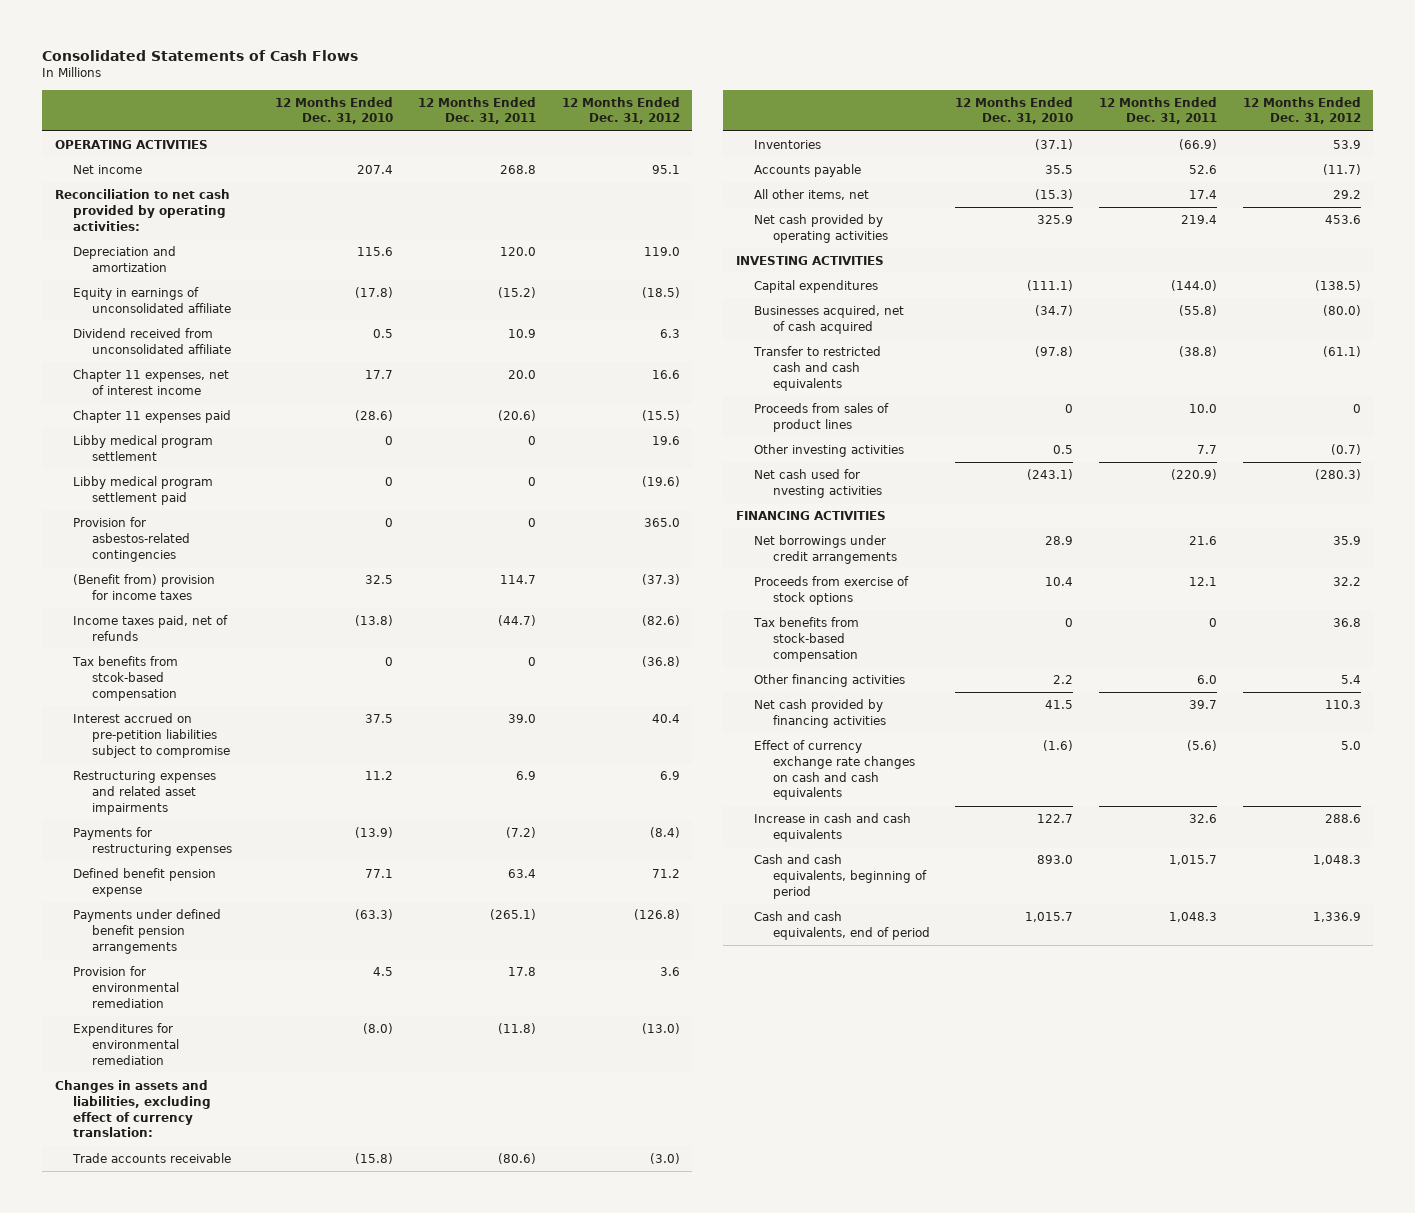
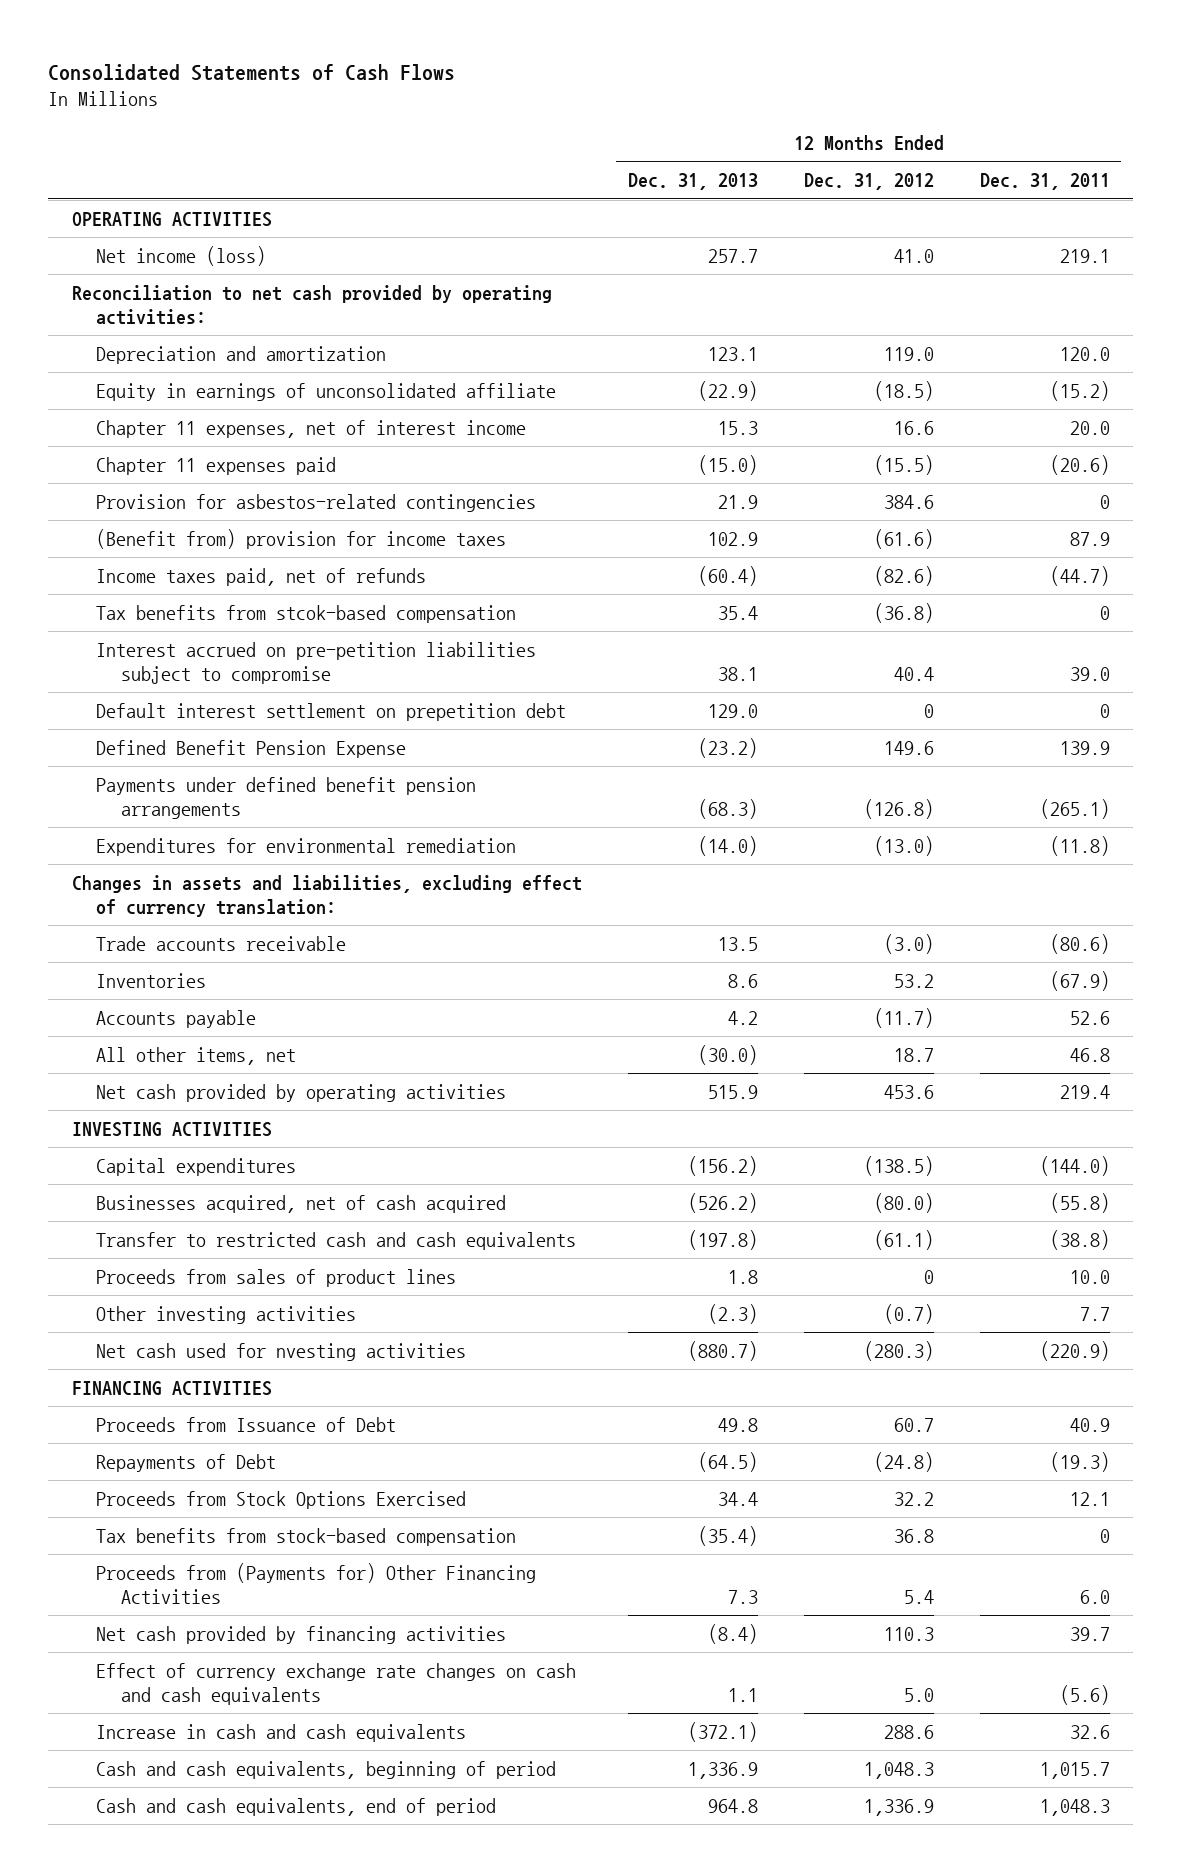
[274,96,393,125] 12 Months Ended Dec. 31, 2010 -> none
none -> [627,173,758,191] Dec. 31, 2013
[73,165,143,175] Net income -> [96,245,267,266] Net income (loss)
[500,165,537,175] 268.8 -> [1059,248,1110,263] 219.1
[651,165,680,175] 95.1 -> [893,248,934,263] 41.0
[73,328,231,354] Dividend received from unconsolidated affiliate -> none
[73,435,214,461] Libby medical program settlement -> none
[73,476,214,505] Libby medical program settlement paid -> none
[643,518,680,528] 365.0 -> [883,494,934,509] 384.6
[500,575,537,585] 114.7 -> [1069,531,1110,546] 87.9
[641,574,680,586] (37.3) -> [873,528,934,549] (61.6)
[73,771,217,815] Restructuring expenses and related asset impairments -> none
[73,827,232,856] Payments for restructuring expenses -> none
none -> [96,702,567,721] Default interest settlement on prepetition debt
[73,868,217,897] Defined benefit pension expense -> [96,739,407,758] Defined Benefit Pension Expense
[508,869,537,879] 63.4 -> [1059,740,1110,755] 139.9
[651,869,680,879] 71.2 -> [883,740,934,755] 149.6
[73,966,179,1008] Provision for environmental remediation -> none
[1178,139,1217,151] (66.9) -> [1049,970,1110,991] (67.9)
[1332,140,1361,150] 53.9 -> [893,973,934,988] 53.2
[1188,190,1217,200] 17.4 -> [1069,1047,1110,1062] 46.8
[1332,190,1361,200] 29.2 -> [893,1047,934,1062] 18.7
[754,535,897,564] Net borrowings under credit arrangements -> none
none -> [96,1416,397,1432] Proceeds from Issuance of Debt
none -> [96,1453,277,1472] Repayments of Debt
[754,576,910,605] Proceeds from exercise of stock options -> [96,1490,467,1509] Proceeds from Stock Options Exercised
[754,674,906,688] Other financing activities -> [96,1562,537,1604] Proceeds from (Payments for) Other Financing Activities

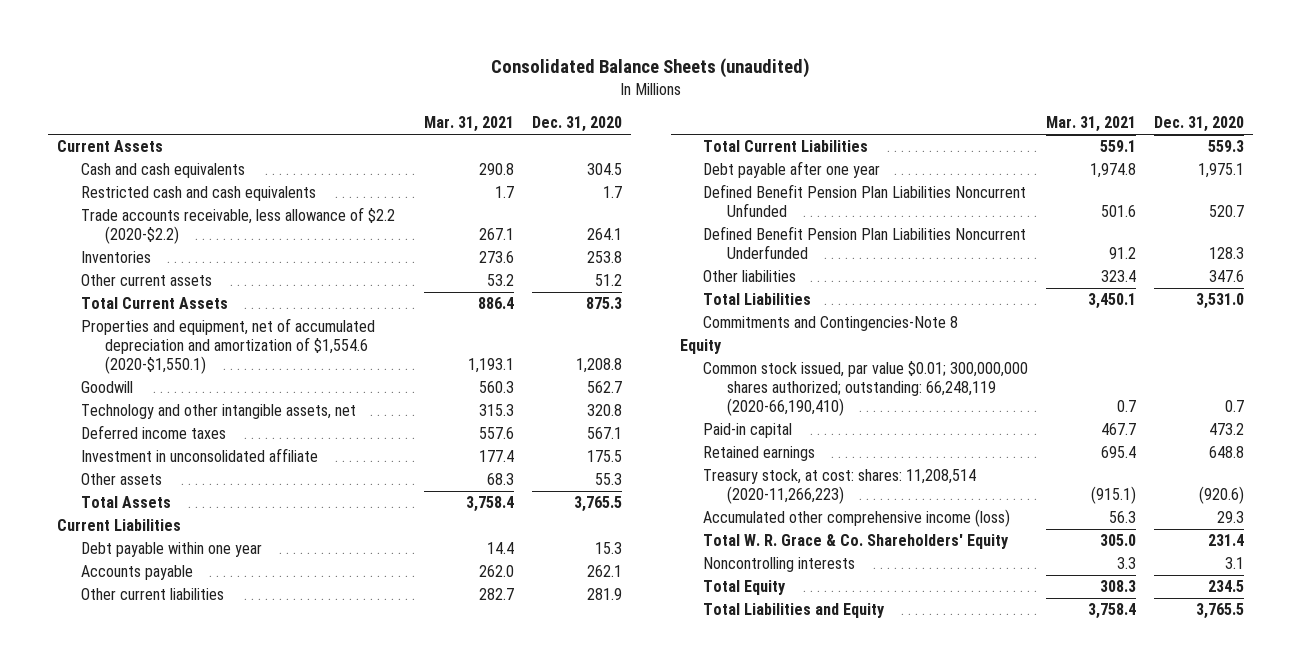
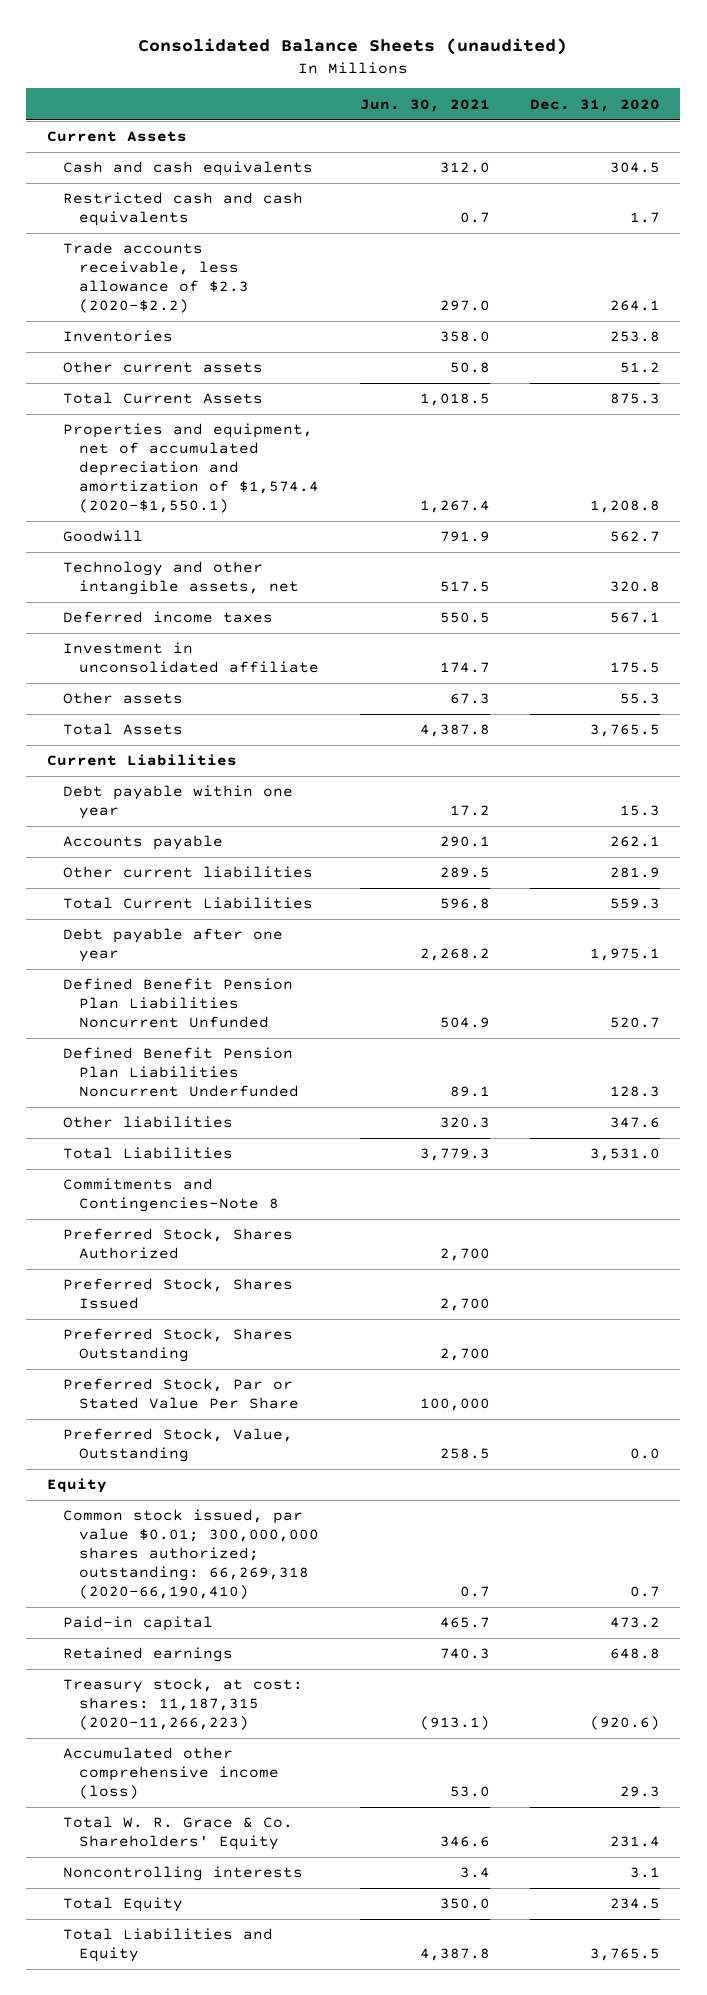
[423,116,514,133] Mar. 31, 2021 -> none
none -> [359,98,490,112] Jun. 30, 2021
[80,207,395,245] Trade accounts receivable, less allowance of $2.2 (2020-$2.2) -> [63,242,250,313] Trade accounts receivable, less allowance of $2.3 (2020-$2.2)
[80,318,375,375] Properties and equipment, net of accumulated depreciation and amortization of $1,554.6 (2020-$1,550.1) -> [63,423,320,513] Properties and equipment, net of accumulated depreciation and amortization of $1,574.4 (2020-$1,550.1)
none -> [63,1228,294,1260] Preferred Stock, Shares Authorized
none -> [63,1278,294,1310] Preferred Stock, Shares Issued
none -> [63,1328,294,1363] Preferred Stock, Shares Outstanding
none -> [63,1378,300,1410] Preferred Stock, Par or Stated Value Per Share
none -> [63,1428,294,1463] Preferred Stock, Value, Outstanding
[703,361,1029,417] Common stock issued, par value $0.01; 300,000,000 shares authorized; outstanding: 66,248,119 (2020-66,190,410) -> [63,1509,320,1599] Common stock issued, par value $0.01; 300,000,000 shares authorized; outstanding: 66,269,318 (2020-66,190,410)
[703,469,977,505] Treasury stock, at cost: shares: 11,208,514 (2020-11,266,223) -> [63,1678,304,1731] Treasury stock, at cost: shares: 11,187,315 (2020-11,266,223)

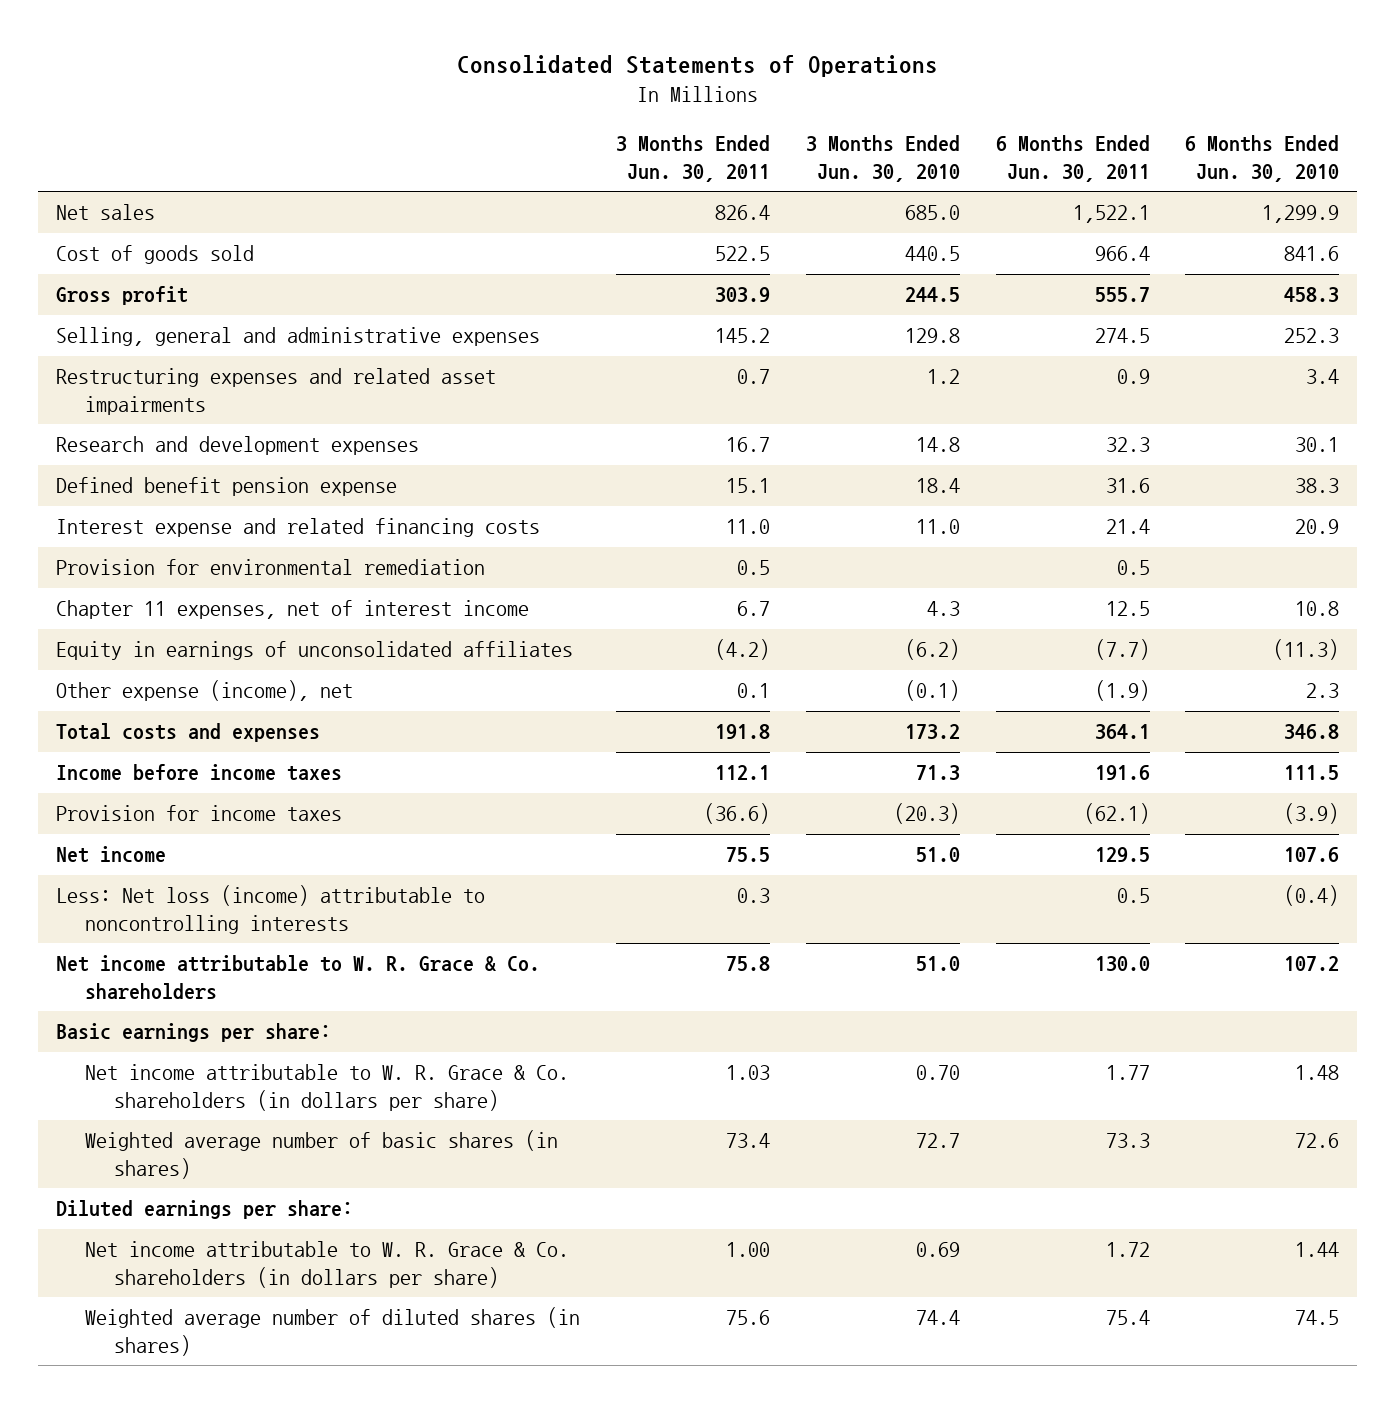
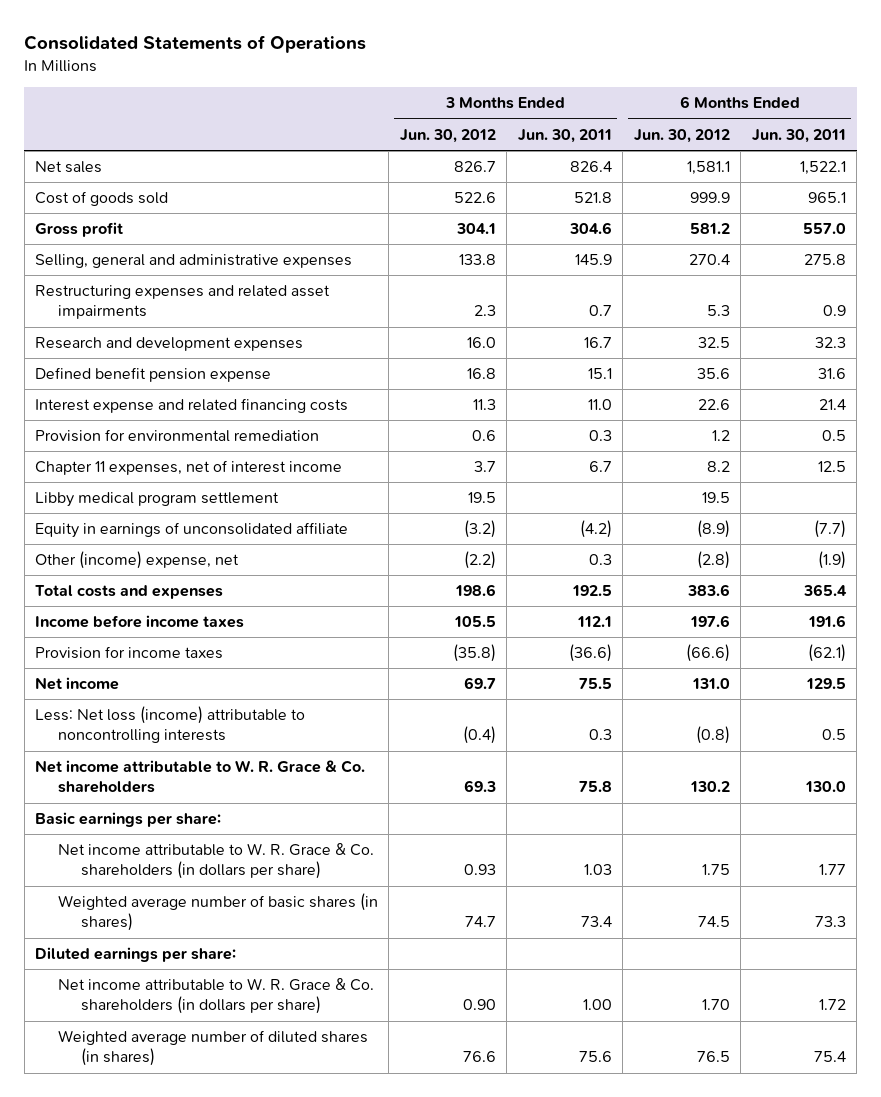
[805,135,960,182] 3 Months Ended Jun. 30, 2010 -> none
[1185,135,1340,182] 6 Months Ended Jun. 30, 2010 -> none
none -> [399,128,496,143] Jun. 30, 2012
none -> [633,128,730,143] Jun. 30, 2012
[714,246,770,262] 522.5 -> [573,192,612,204] 521.8
[1094,246,1150,262] 966.4 -> [807,192,846,204] 965.1
[714,287,770,303] 303.9 -> [568,222,612,235] 304.6
[1094,287,1150,303] 555.7 -> [802,223,846,235] 557.0
[714,328,770,344] 145.2 -> [574,254,612,266] 145.9
[1094,328,1150,344] 274.5 -> [803,254,846,266] 275.8
[736,560,770,576] 0.5 -> [588,430,612,442] 0.3
none -> [35,492,280,508] Libby medical program settlement
[56,641,574,661] Equity in earnings of unconsolidated affiliates -> [35,522,349,539] Equity in earnings of unconsolidated affiliate
[56,680,354,702] Other expense (income), net -> [35,551,240,570] Other (income) expense, net
[736,683,770,699] 0.1 -> [588,554,612,566] 0.3
[714,724,770,740] 191.8 -> [571,585,612,597] 192.5
[1094,724,1150,740] 364.1 -> [802,584,847,597] 365.4

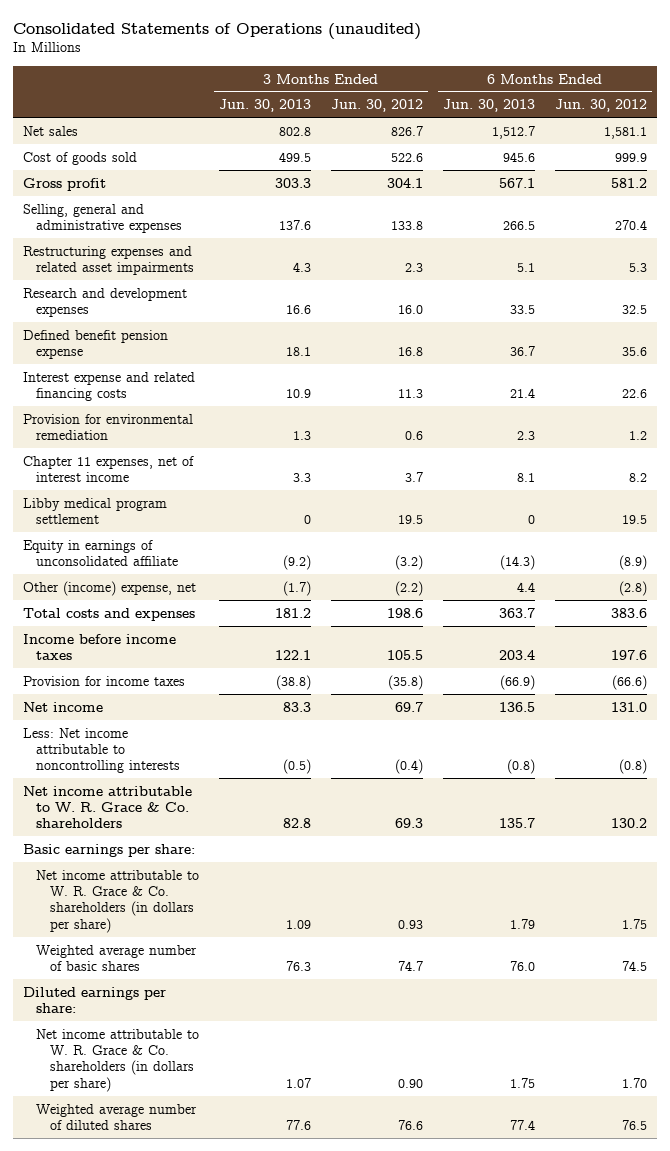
[24,35,367,54] Consolidated Statements of Operations -> [12,22,421,40] Consolidated Statements of Operations (unaudited)
[517,128,612,143] Jun. 30, 2011 -> none
[751,128,846,143] Jun. 30, 2011 -> none
none -> [219,99,312,113] Jun. 30, 2013
none -> [443,99,536,113] Jun. 30, 2013
[35,706,306,744] Less: Net loss (income) attributable to noncontrolling interests -> [22,727,181,774] Less: Net income attributable to noncontrolling interests
[57,893,378,932] Weighted average number of basic shares (in shares) -> [36,944,198,971] Weighted average number of basic shares
[57,1030,368,1067] Weighted average number of diluted shares (in shares) -> [36,1103,198,1130] Weighted average number of diluted shares

